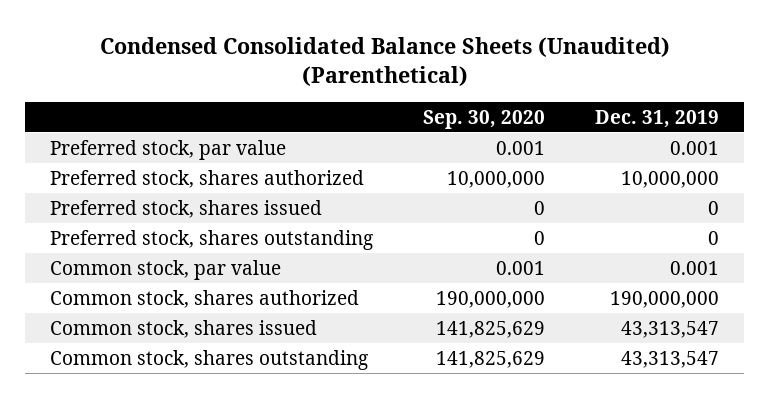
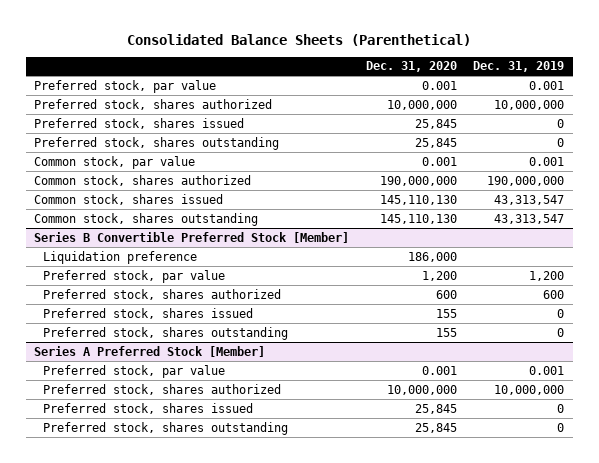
[99,36,670,86] Condensed Consolidated Balance Sheets (Unaudited) (Parenthetical) -> [127,33,472,46] Consolidated Balance Sheets (Parenthetical)
[423,109,546,129] Sep. 30, 2020 -> none
none -> [365,61,457,73] Dec. 31, 2020
none -> [34,231,350,243] Series B Convertible Preferred Stock [Member]
none -> [42,250,197,264] Liquidation preference
none -> [42,269,225,283] Preferred stock, par value
none -> [42,288,281,300] Preferred stock, shares authorized
none -> [42,307,253,319] Preferred stock, shares issued
none -> [42,326,288,340] Preferred stock, shares outstanding
none -> [34,345,266,357] Series A Preferred Stock [Member]
none -> [42,364,225,378] Preferred stock, par value
none -> [42,383,281,395] Preferred stock, shares authorized
none -> [42,402,253,414] Preferred stock, shares issued
none -> [42,421,288,435] Preferred stock, shares outstanding

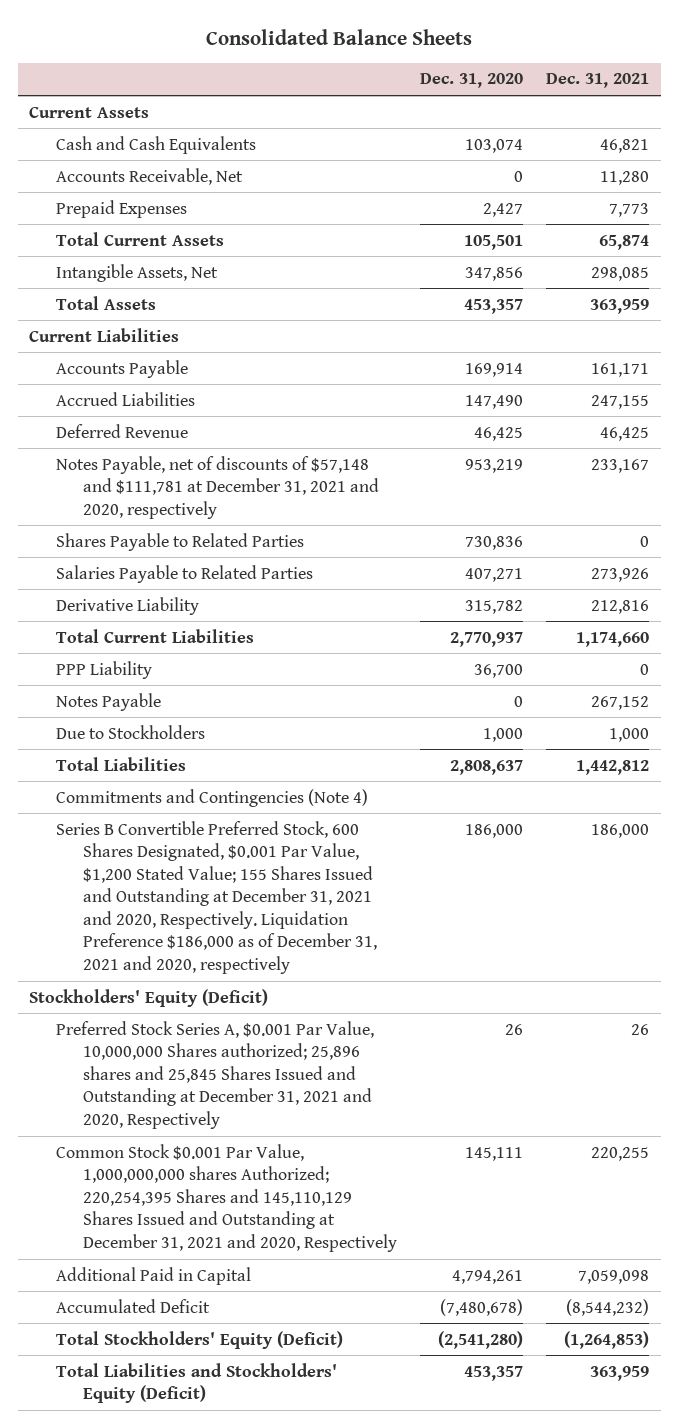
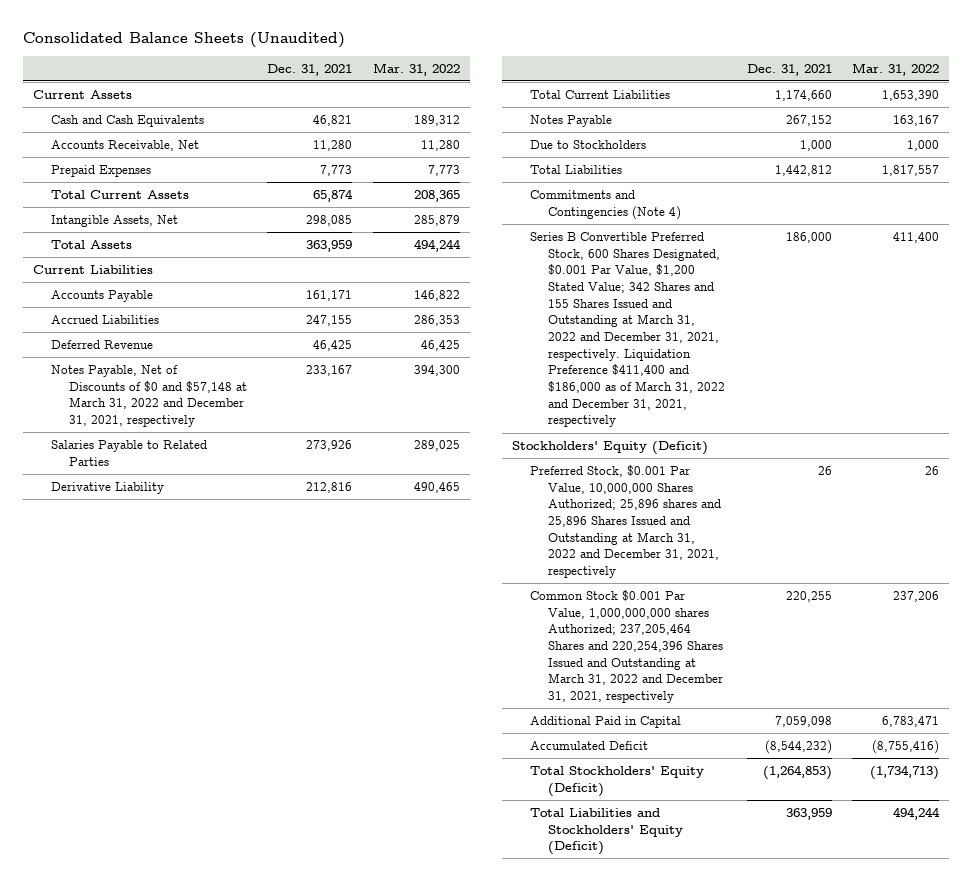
[206,29,473,46] Consolidated Balance Sheets -> [22,31,345,48] Consolidated Balance Sheets (Unaudited)
[420,73,524,89] Dec. 31, 2020 -> none
none -> [372,62,460,76] Mar. 31, 2022
[56,532,305,551] Shares Payable to Related Parties -> none
[56,455,380,519] Notes Payable, net of discounts of $57,148 and $111,781 at December 31, 2021 and 2020, respectively -> [51,364,248,428] Notes Payable, Net of Discounts of $0 and $57,148 at March 31, 2022 and December 31, 2021, respectively
[56,660,153,679] PPP Liability -> none
[56,820,378,975] Series B Convertible Preferred Stock, 600 Shares Designated, $0.001 Par Value, $1,200 Stated Value; 155 Shares Issued and Outstanding at December 31, 2021 and 2020, Respectively. Liquidation Preference $186,000 as of December 31, 2021 and 2020, respectively -> [530,231,726,428] Series B Convertible Preferred Stock, 600 Shares Designated, $0.001 Par Value, $1,200 Stated Value; 342 Shares and 155 Shares Issued and Outstanding at March 31, 2022 and December 31, 2021, respectively. Liquidation Preference $411,400 and $186,000 as of March 31, 2022 and December 31, 2021, respectively
[56,1020,375,1129] Preferred Stock Series A, $0.001 Par Value, 10,000,000 Shares authorized; 25,896 shares and 25,845 Shares Issued and Outstanding at December 31, 2021 and 2020, Respectively -> [530,464,722,579] Preferred Stock, $0.001 Par Value, 10,000,000 Shares Authorized; 25,896 shares and 25,896 Shares Issued and Outstanding at March 31, 2022 and December 31, 2021, respectively
[56,1143,398,1252] Common Stock $0.001 Par Value, 1,000,000,000 shares Authorized; 220,254,395 Shares and 145,110,129 Shares Issued and Outstanding at December 31, 2021 and 2020, Respectively -> [530,589,724,704] Common Stock $0.001 Par Value, 1,000,000,000 shares Authorized; 237,205,464 Shares and 220,254,396 Shares Issued and Outstanding at March 31, 2022 and December 31, 2021, respectively

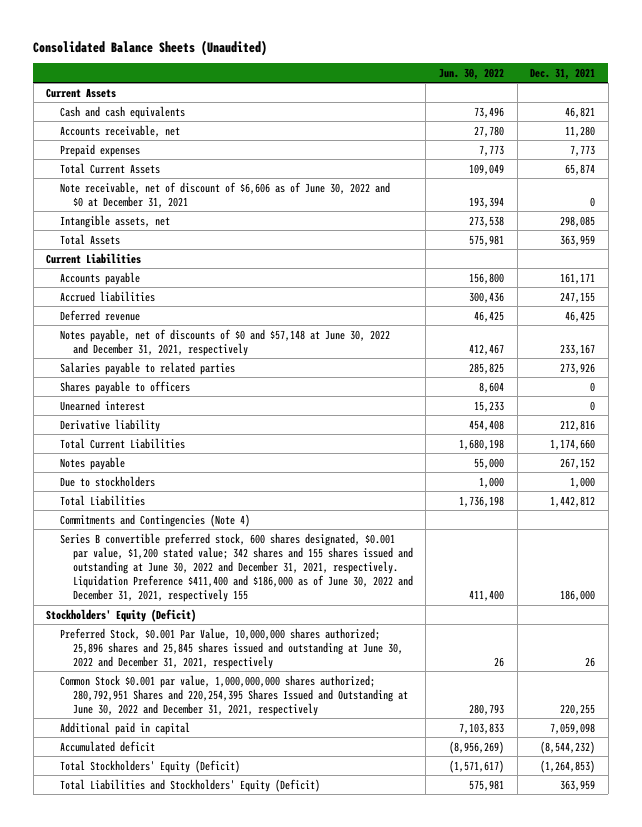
[372,62,460,76] Mar. 31, 2022 -> none
none -> [438,67,504,80] Jun. 30, 2022
[51,114,205,127] Cash and Cash Equivalents -> [59,105,185,119] Cash and cash equivalents
[51,139,200,151] Accounts Receivable, Net -> [59,124,180,137] Accounts receivable, net
[51,164,152,177] Prepaid Expenses -> [59,143,140,157] Prepaid expenses
none -> [59,181,390,208] Note receivable, net of discount of $6,606 as of June 30, 2022 and $0 at December 31, 2021
[51,214,179,227] Intangible Assets, Net -> [59,214,170,228] Intangible assets, net
[51,289,154,302] Accounts Payable -> [59,271,140,285] Accounts payable
[51,314,160,324] Accrued Liabilities -> [59,290,155,302] Accrued liabilities
[51,339,154,349] Deferred Revenue -> [59,309,140,321] Deferred revenue
[51,364,248,428] Notes Payable, Net of Discounts of $0 and $57,148 at March 31, 2022 and December 31, 2021, respectively -> [59,328,390,356] Notes payable, net of discounts of $0 and $57,148 at June 30, 2022 and December 31, 2021, respectively
[51,439,208,466] Salaries Payable to Related Parties -> [59,361,235,375] Salaries payable to related parties
none -> [59,380,190,394] Shares payable to officers
none -> [59,399,145,411] Unearned interest
[51,481,165,494] Derivative Liability -> [59,418,160,432] Derivative liability
[530,114,613,127] Notes Payable -> [59,456,125,470] Notes payable
[530,139,647,149] Due to Stockholders -> [59,475,155,487] Due to stockholders
[530,231,726,428] Series B Convertible Preferred Stock, 600 Shares Designated, $0.001 Par Value, $1,200 Stated Value; 342 Shares and 155 Shares Issued and Outstanding at March 31, 2022 and December 31, 2021, respectively. Liquidation Preference $411,400 and $186,000 as of March 31, 2022 and December 31, 2021, respectively -> [59,532,413,603] Series B convertible preferred stock, 600 shares designated, $0.001 par value, $1,200 stated value; 342 shares and 155 shares issued and outstanding at June 30, 2022 and December 31, 2021, respectively. Liquidation Preference $411,400 and $186,000 as of June 30, 2022 and December 31, 2021, respectively 155
[530,464,722,579] Preferred Stock, $0.001 Par Value, 10,000,000 Shares Authorized; 25,896 shares and 25,896 Shares Issued and Outstanding at March 31, 2022 and December 31, 2021, respectively -> [59,627,403,670] Preferred Stock, $0.001 Par Value, 10,000,000 shares authorized; 25,896 shares and 25,845 shares issued and outstanding at June 30, 2022 and December 31, 2021, respectively
[530,589,724,704] Common Stock $0.001 Par Value, 1,000,000,000 shares Authorized; 237,205,464 Shares and 220,254,396 Shares Issued and Outstanding at March 31, 2022 and December 31, 2021, respectively -> [59,674,408,717] Common Stock $0.001 par value, 1,000,000,000 shares authorized; 280,792,951 Shares and 220,254,395 Shares Issued and Outstanding at June 30, 2022 and December 31, 2021, respectively
[530,715,682,728] Additional Paid in Capital -> [59,721,190,735] Additional paid in capital
[530,740,649,750] Accumulated Deficit -> [59,740,155,752] Accumulated deficit

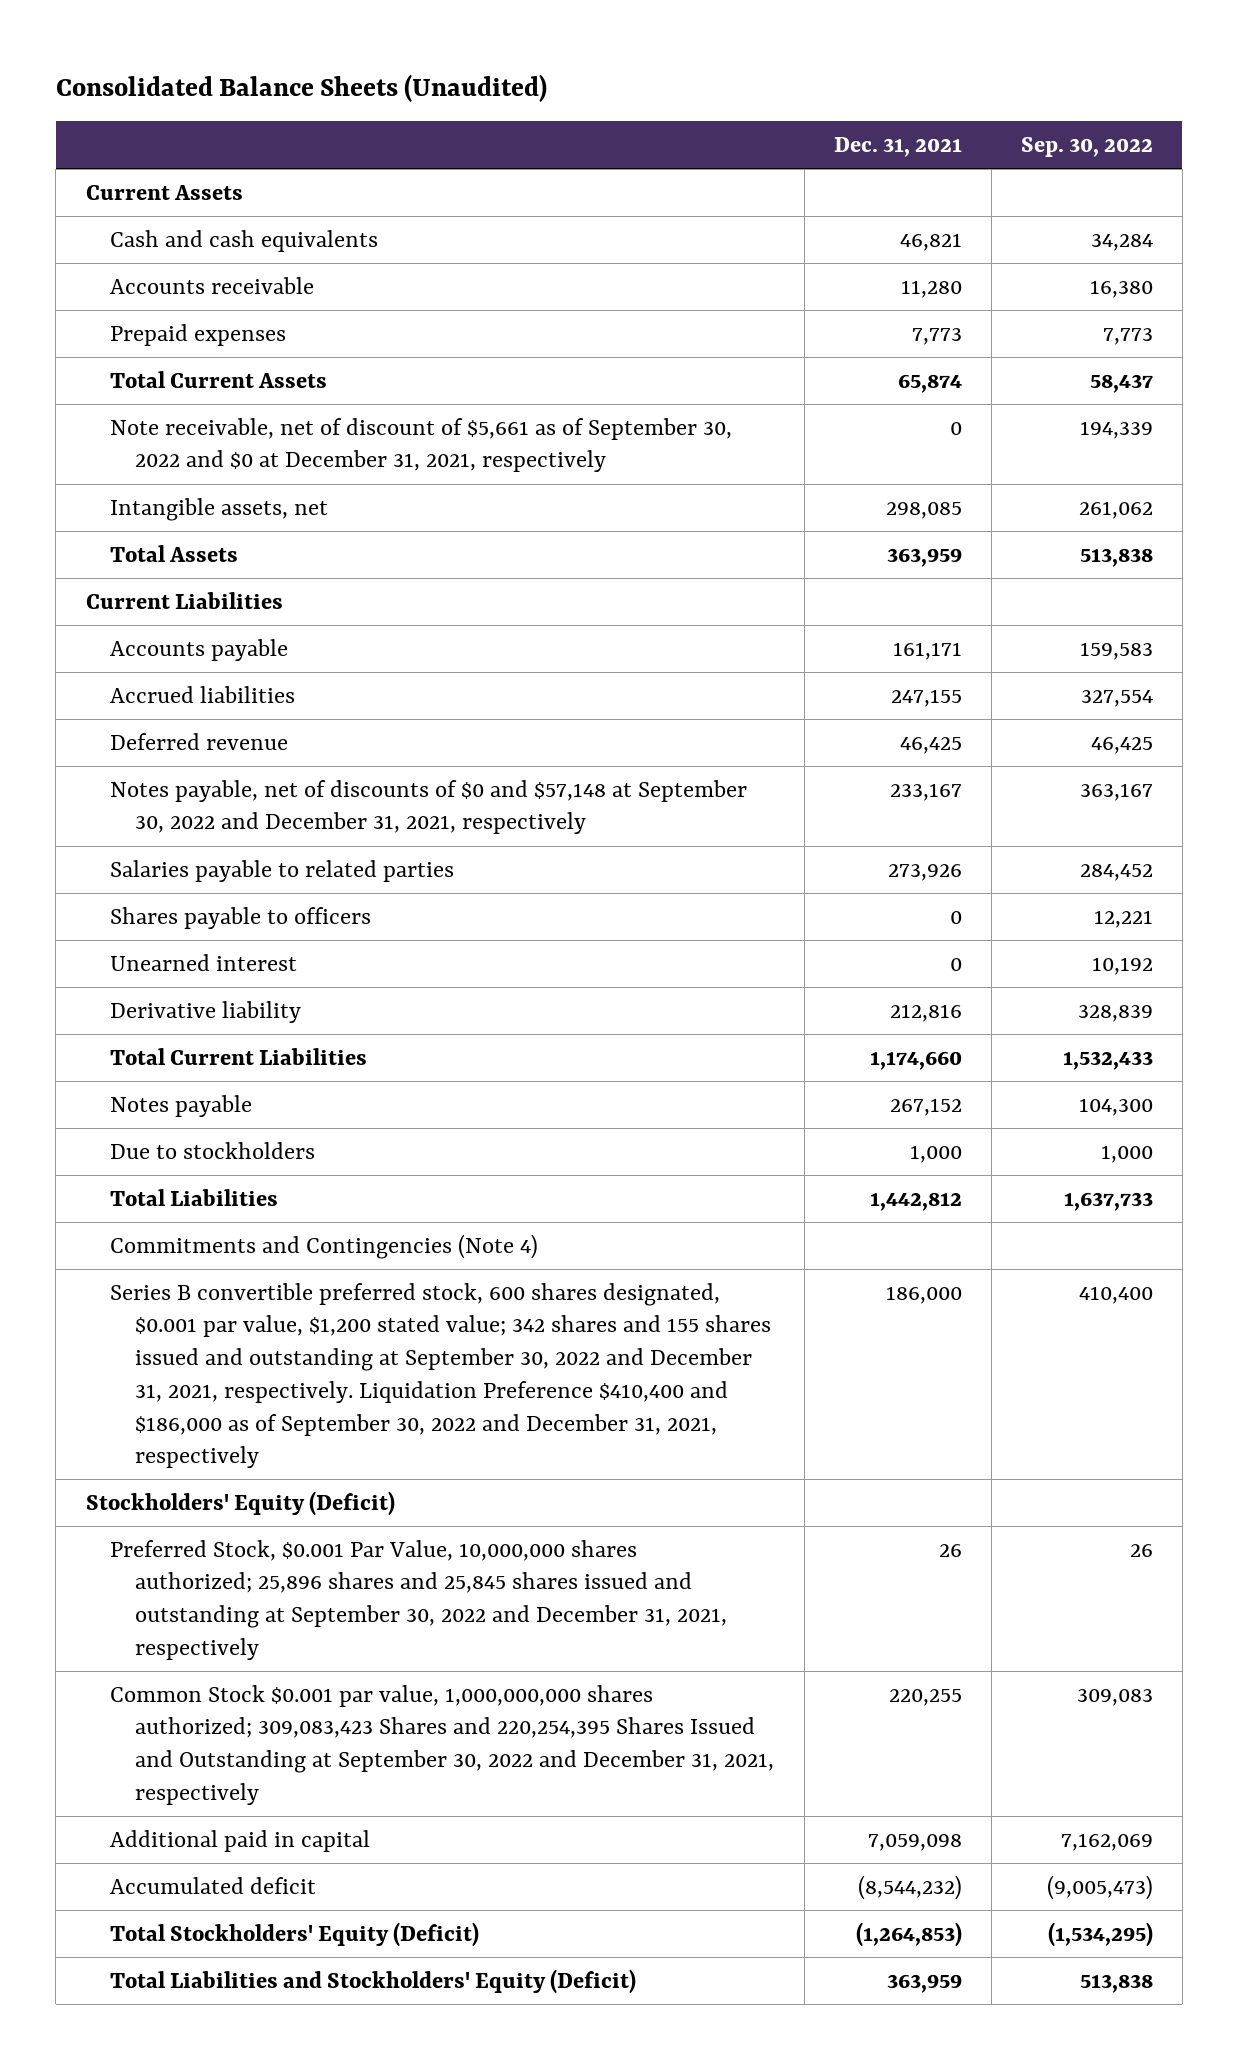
[438,67,504,80] Jun. 30, 2022 -> none
none -> [1020,137,1153,158] Sep. 30, 2022
[59,124,180,137] Accounts receivable, net -> [110,276,315,294] Accounts receivable
[59,181,390,208] Note receivable, net of discount of $6,606 as of June 30, 2022 and $0 at December 31, 2021 -> [110,417,733,473] Note receivable, net of discount of $5,661 as of September 30, 2022 and $0 at December 31, 2021, respectively
[59,328,390,356] Notes payable, net of discounts of $0 and $57,148 at June 30, 2022 and December 31, 2021, respectively -> [110,779,748,835] Notes payable, net of discounts of $0 and $57,148 at September 30, 2022 and December 31, 2021, respectively
[59,532,413,603] Series B convertible preferred stock, 600 shares designated, $0.001 par value, $1,200 stated value; 342 shares and 155 shares issued and outstanding at June 30, 2022 and December 31, 2021, respectively. Liquidation Preference $411,400 and $186,000 as of June 30, 2022 and December 31, 2021, respectively 155 -> [110,1282,772,1469] Series B convertible preferred stock, 600 shares designated, $0.001 par value, $1,200 stated value; 342 shares and 155 shares issued and outstanding at September 30, 2022 and December 31, 2021, respectively. Liquidation Preference $410,400 and $186,000 as of September 30, 2022 and December 31, 2021, respectively
[59,627,403,670] Preferred Stock, $0.001 Par Value, 10,000,000 shares authorized; 25,896 shares and 25,845 shares issued and outstanding at June 30, 2022 and December 31, 2021, respectively -> [110,1539,728,1660] Preferred Stock, $0.001 Par Value, 10,000,000 shares authorized; 25,896 shares and 25,845 shares issued and outstanding at September 30, 2022 and December 31, 2021, respectively
[59,674,408,717] Common Stock $0.001 par value, 1,000,000,000 shares authorized; 280,792,951 Shares and 220,254,395 Shares Issued and Outstanding at June 30, 2022 and December 31, 2021, respectively -> [110,1684,775,1805] Common Stock $0.001 par value, 1,000,000,000 shares authorized; 309,083,423 Shares and 220,254,395 Shares Issued and Outstanding at September 30, 2022 and December 31, 2021, respectively

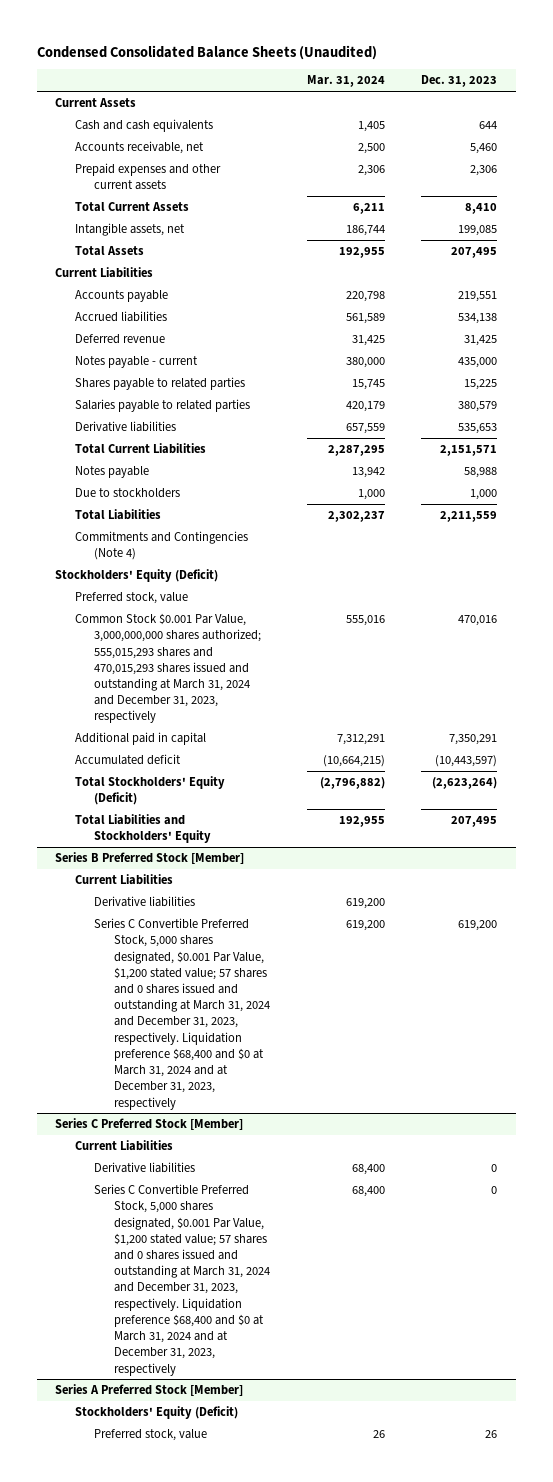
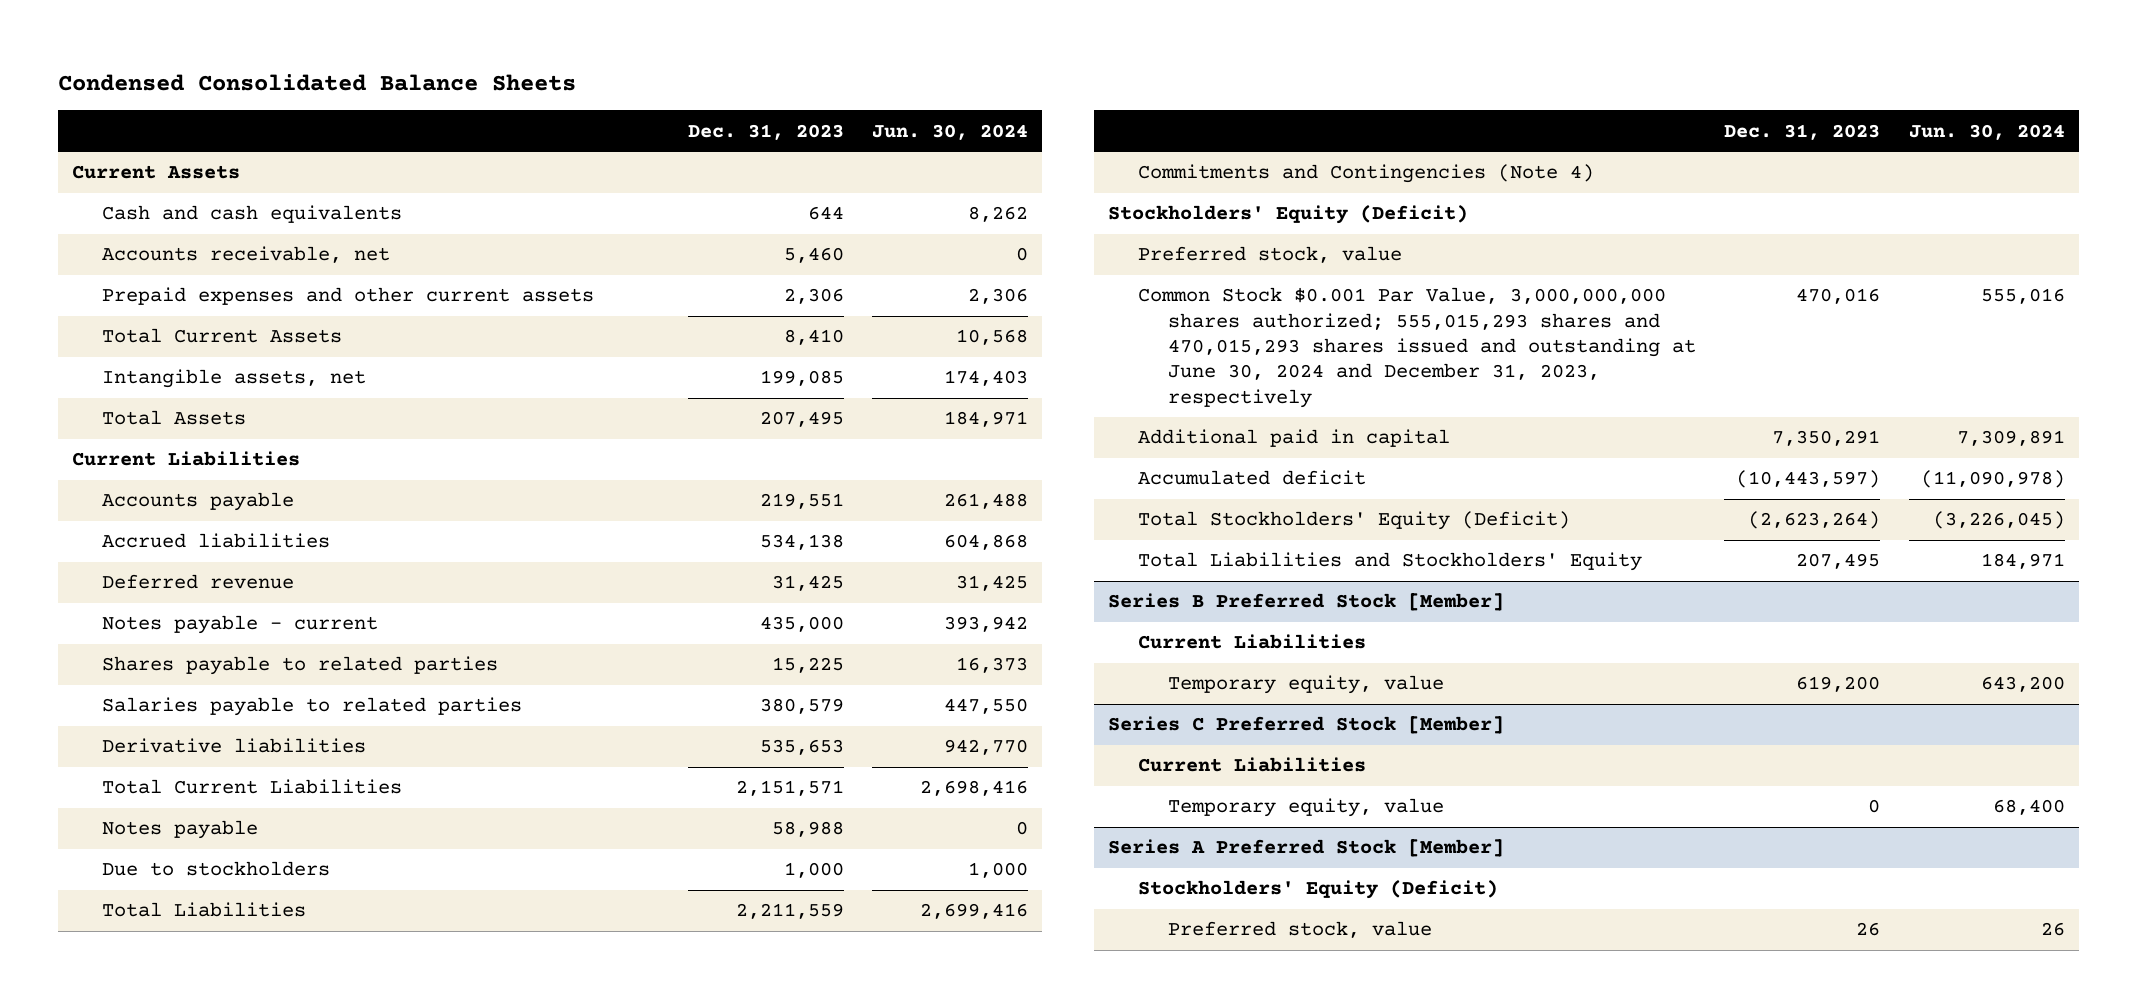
[37,44,378,60] Condensed Consolidated Balance Sheets (Unaudited) -> [57,73,576,91] Condensed Consolidated Balance Sheets
[306,75,385,88] Mar. 31, 2024 -> none
none -> [872,123,1029,140] Jun. 30, 2024
[74,613,262,724] Common Stock $0.001 Par Value, 3,000,000,000 shares authorized; 555,015,293 shares and 470,015,293 shares issued and outstanding at March 31, 2024 and December 31, 2023, respectively -> [1138,287,1696,408] Common Stock $0.001 Par Value, 3,000,000,000 shares authorized; 555,015,293 shares and 470,015,293 shares issued and outstanding at June 30, 2024 and December 31, 2023, respectively
[94,896,196,908] Derivative liabilities -> none
[94,918,271,1110] Series C Convertible Preferred Stock, 5,000 shares designated, $0.001 Par Value, $1,200 stated value; 57 shares and 0 shares issued and outstanding at March 31, 2024 and December 31, 2023, respectively. Liquidation preference $68,400 and $0 at March 31, 2024 and at December 31, 2023, respectively -> [1167,675,1444,695] Temporary equity, value
[94,1162,196,1174] Derivative liabilities -> none
[94,1184,271,1376] Series C Convertible Preferred Stock, 5,000 shares designated, $0.001 Par Value, $1,200 stated value; 57 shares and 0 shares issued and outstanding at March 31, 2024 and December 31, 2023, respectively. Liquidation preference $68,400 and $0 at March 31, 2024 and at December 31, 2023, respectively -> [1167,798,1444,818] Temporary equity, value

